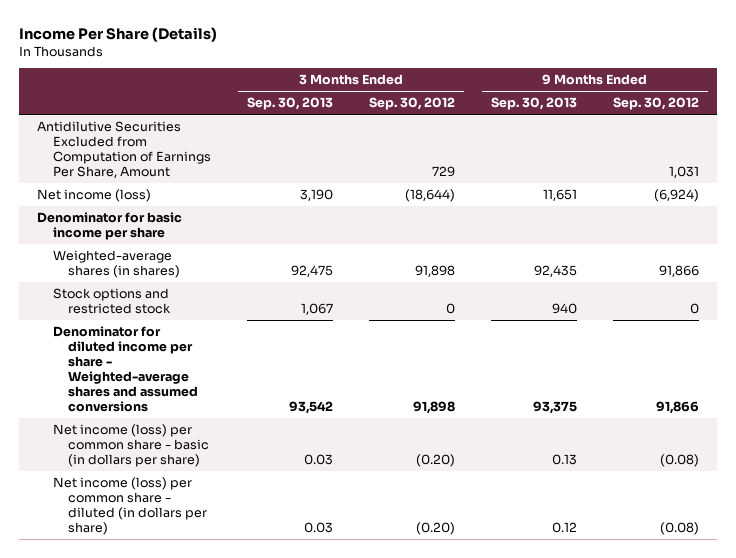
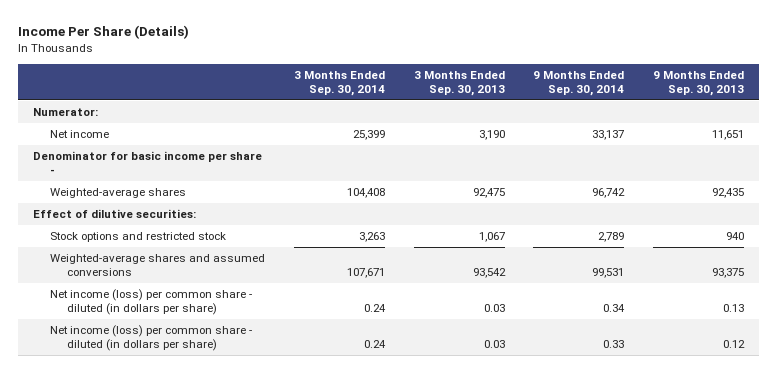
[368,97,455,111] Sep. 30, 2012 -> none
[613,97,700,111] Sep. 30, 2012 -> none
none -> [293,70,385,96] 3 Months Ended Sep. 30, 2014
none -> [533,70,625,96] 9 Months Ended Sep. 30, 2014
[37,121,211,179] Antidilutive Securities Excluded from Computation of Earnings Per Share, Amount -> none
none -> [32,108,98,117] Numerator:
[37,189,152,203] Net income (loss) -> [50,130,110,139] Net income
[37,212,183,241] Denominator for basic income per share -> [32,151,262,175] Denominator for basic income per share -
[52,250,181,279] Weighted-average shares (in shares) -> [50,188,187,199] Weighted-average shares
none -> [32,209,196,219] Effect of dilutive securities:
[52,326,199,413] Denominator for diluted income per share - Weighted-average shares and assumed conversions -> [50,254,266,277] Weighted-average shares and assumed conversions
[52,424,210,468] Net income (loss) per common share - basic (in dollars per share) -> [50,289,253,316] Net income (loss) per common share - diluted (in dollars per share)

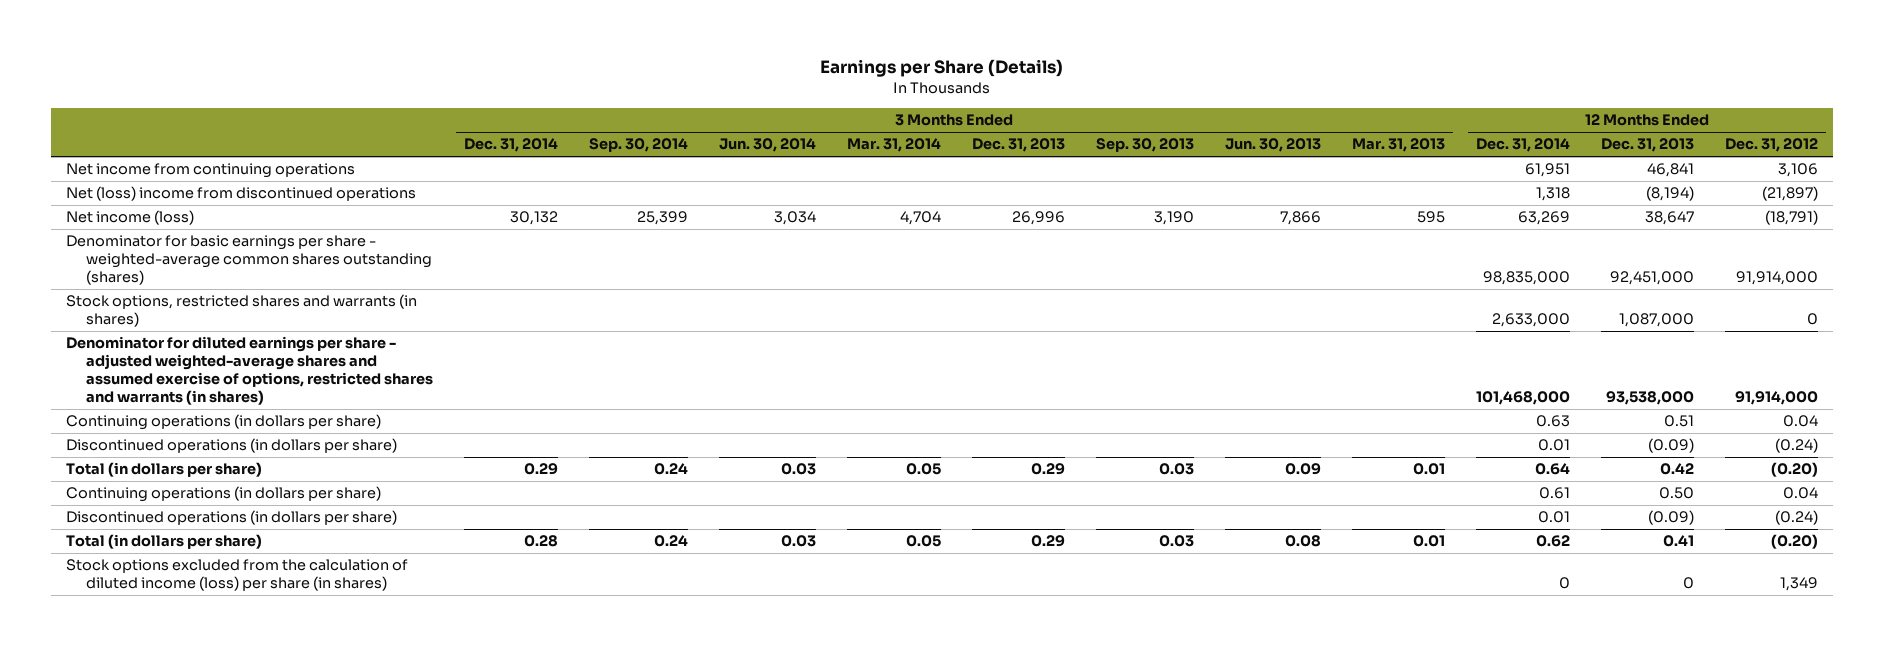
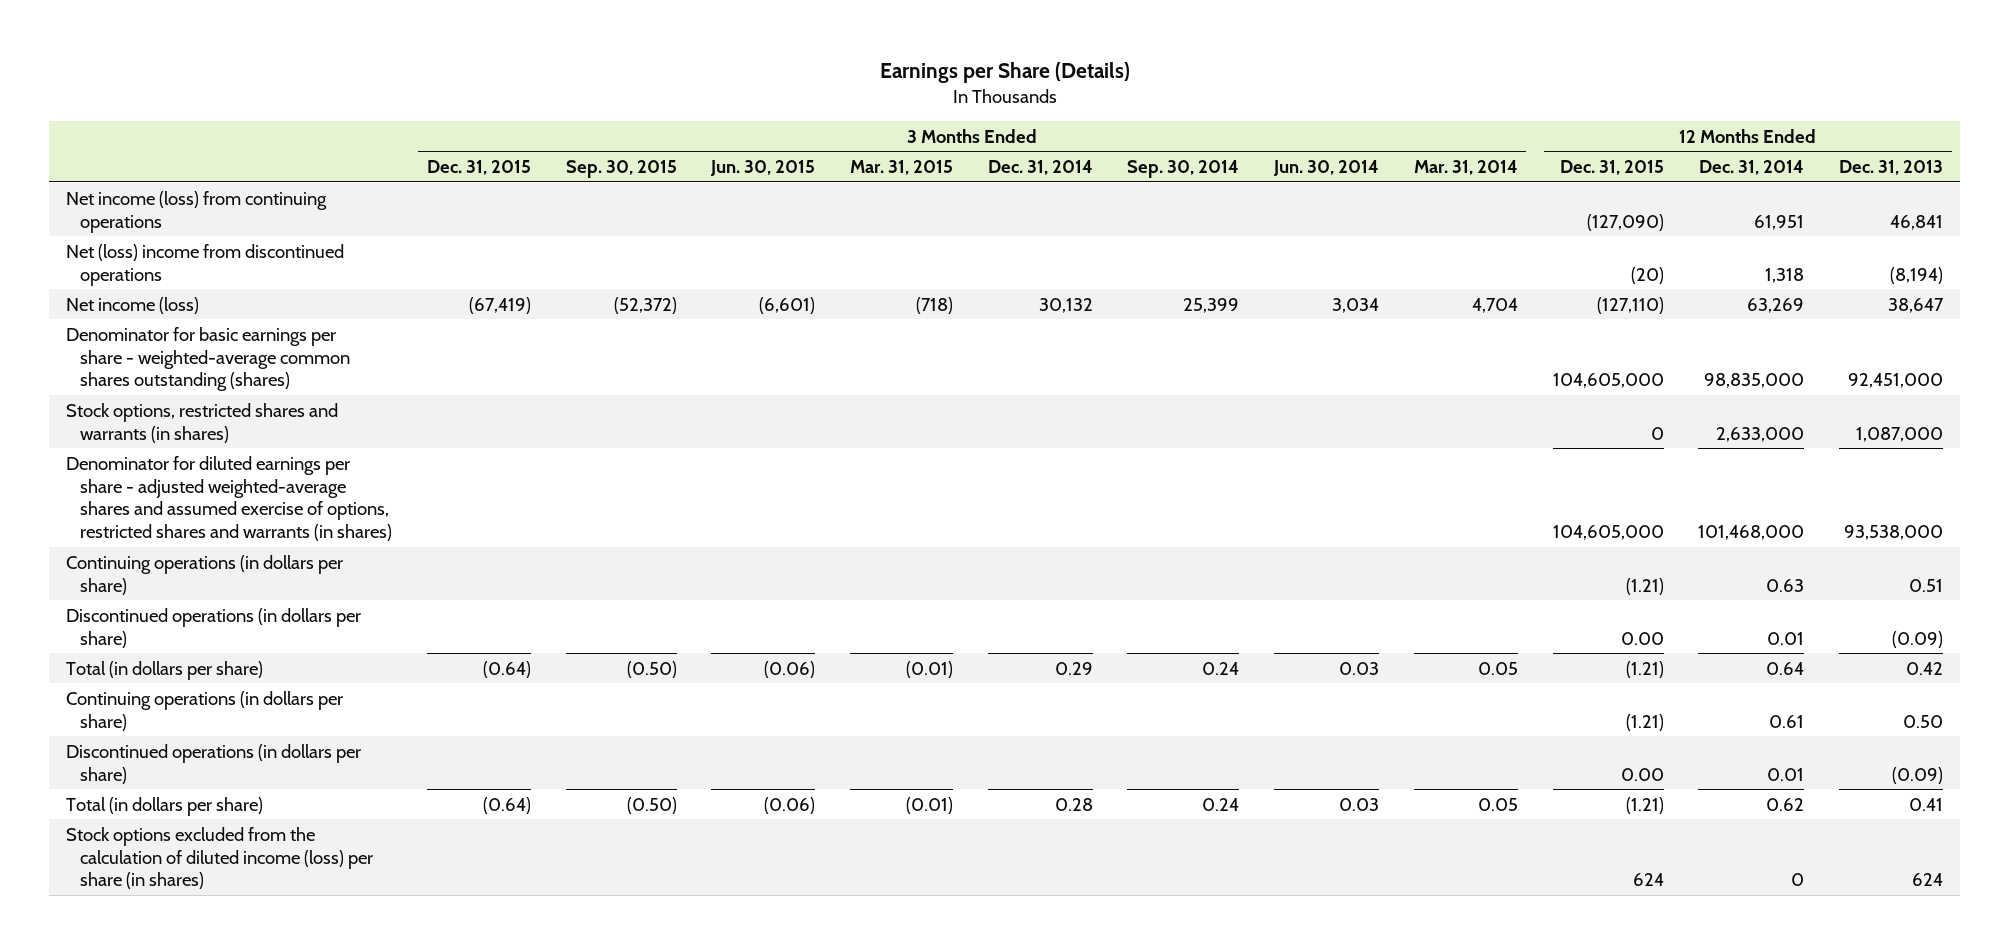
[971,138,1065,153] Dec. 31, 2013 -> none
[1095,138,1194,153] Sep. 30, 2013 -> none
[1224,138,1321,153] Jun. 30, 2013 -> none
[1351,138,1445,153] Mar. 31, 2013 -> none
[1724,138,1818,153] Dec. 31, 2012 -> none
none -> [426,160,531,176] Dec. 31, 2015
none -> [565,160,677,179] Sep. 30, 2015
none -> [710,160,816,177] Jun. 30, 2015
none -> [849,160,953,176] Mar. 31, 2015
none -> [1559,160,1664,176] Dec. 31, 2015
[66,163,356,179] Net income from continuing operations -> [66,190,328,233] Net income (loss) from continuing operations
[1682,577,1694,590] 0 -> [1911,873,1943,887] 624

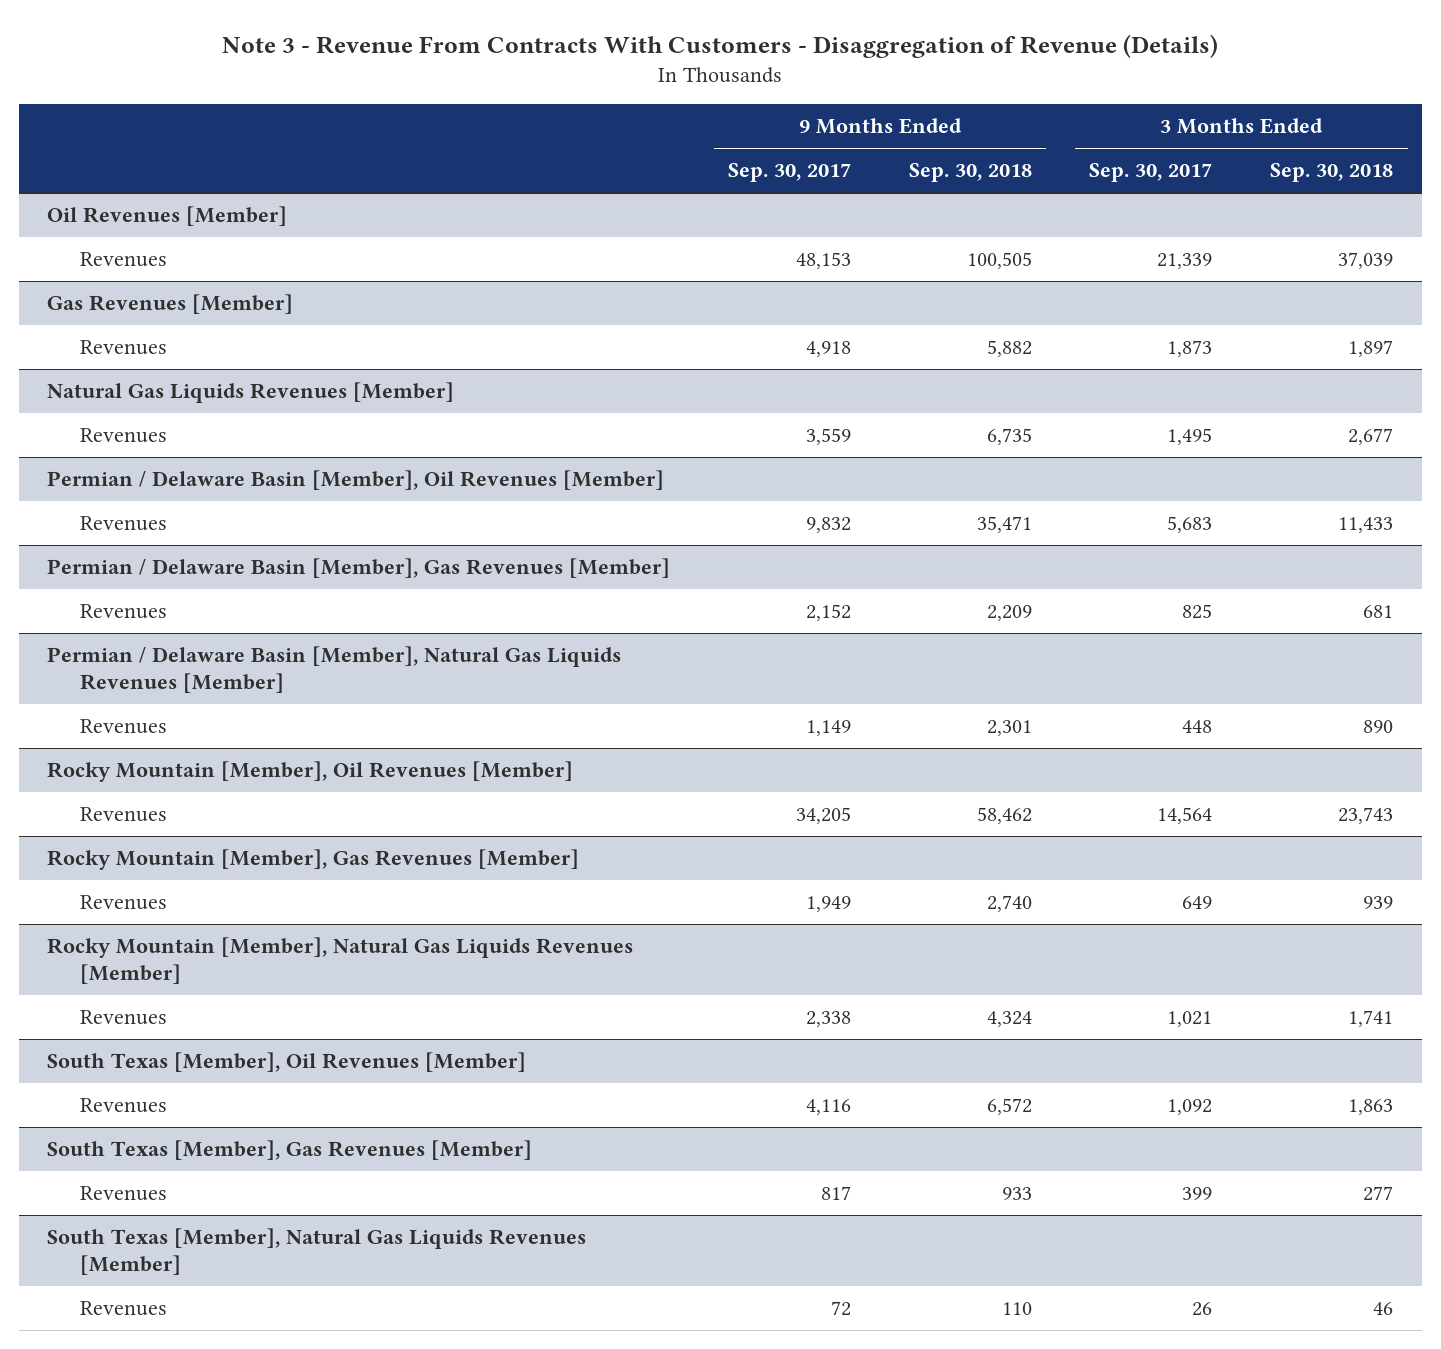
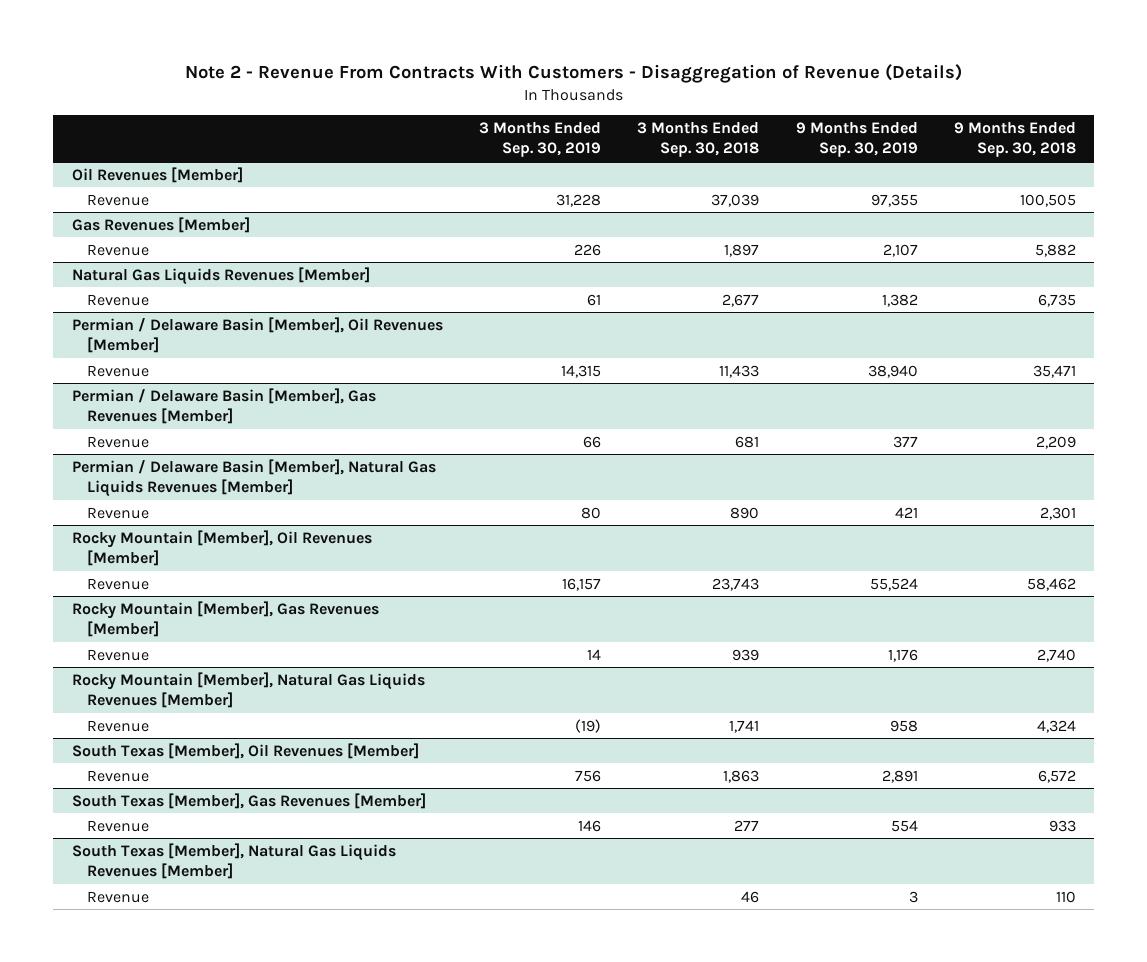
[222,33,1219,58] Note 3 - Revenue From Contracts With Customers - Disaggregation of Revenue (Details) -> [184,64,962,84] Note 2 - Revenue From Contracts With Customers - Disaggregation of Revenue (Details)
[728,163,852,183] Sep. 30, 2017 -> none
[1089,163,1213,183] Sep. 30, 2017 -> none
none -> [478,122,601,158] 3 Months Ended Sep. 30, 2019
none -> [795,122,918,158] 9 Months Ended Sep. 30, 2019
[79,252,167,268] Revenues -> [86,193,149,206] Revenue
[79,340,167,356] Revenues -> [86,243,149,256] Revenue
[79,428,167,444] Revenues -> [86,293,149,306] Revenue
[79,516,167,532] Revenues -> [86,364,149,377] Revenue
[79,604,167,620] Revenues -> [86,435,149,448] Revenue
[79,719,167,735] Revenues -> [86,506,149,519] Revenue
[79,807,167,823] Revenues -> [86,577,149,590] Revenue
[79,895,167,911] Revenues -> [86,648,149,661] Revenue
[79,1010,167,1026] Revenues -> [86,719,149,732] Revenue
[79,1098,167,1114] Revenues -> [86,769,149,782] Revenue
[79,1186,167,1202] Revenues -> [86,819,149,832] Revenue
[79,1301,167,1317] Revenues -> [86,890,149,903] Revenue

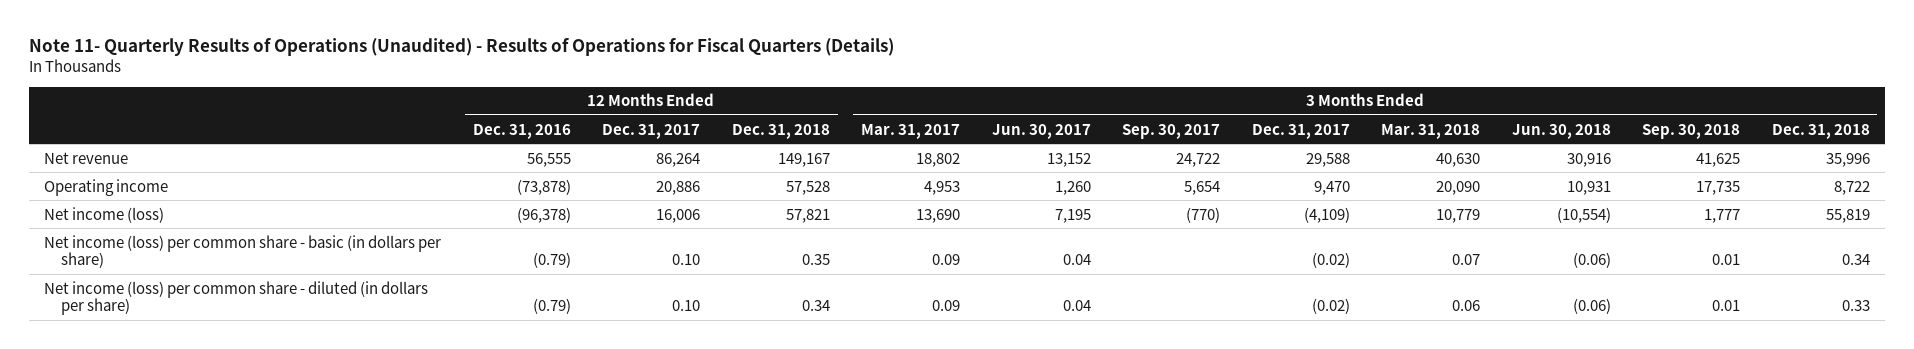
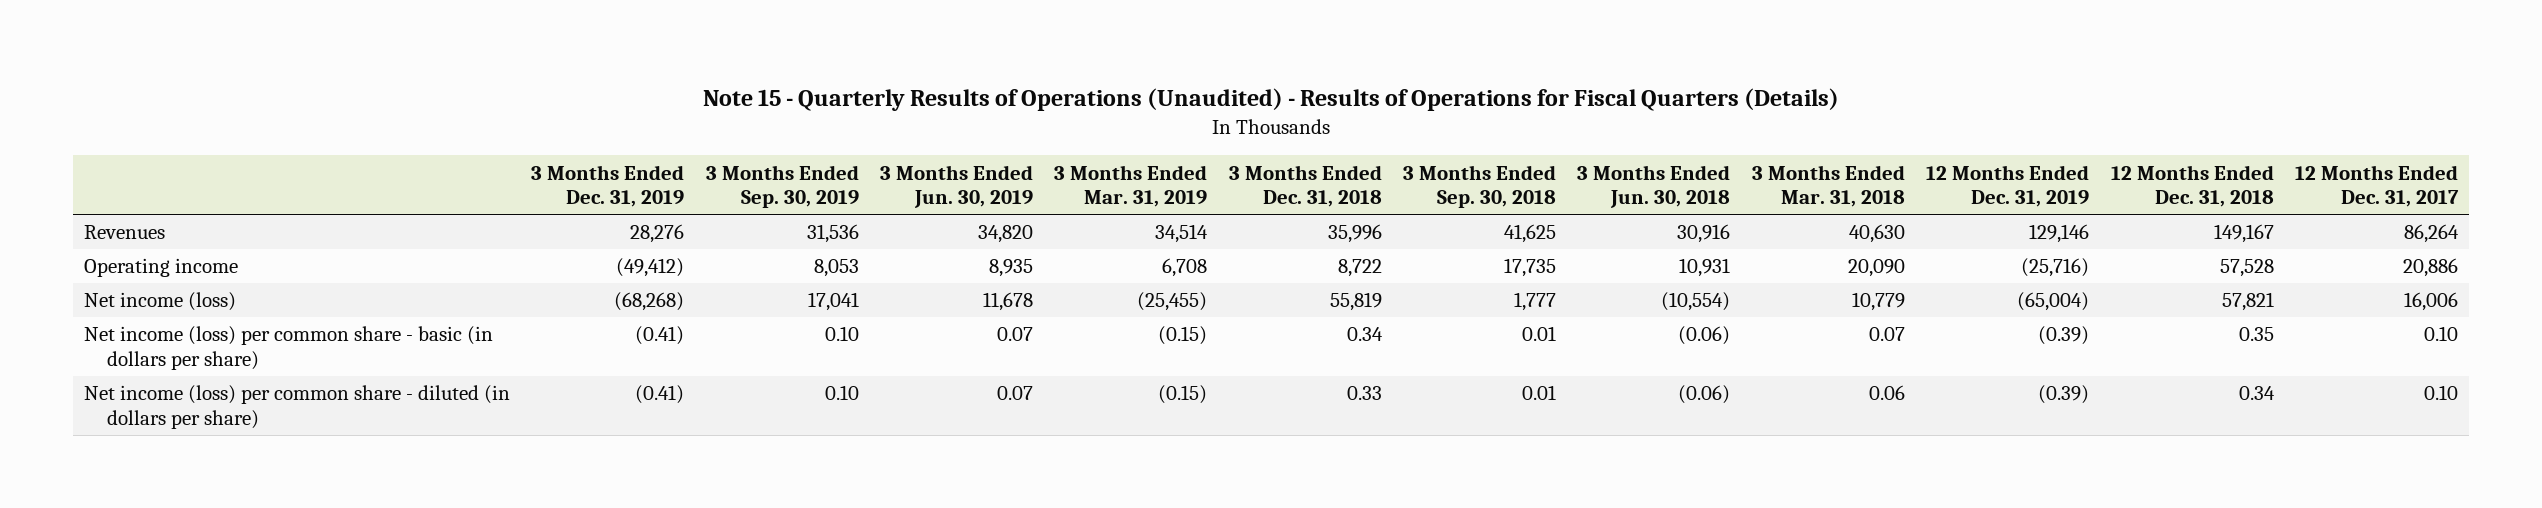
[28,37,894,56] Note 11- Quarterly Results of Operations (Unaudited) - Results of Operations for Fiscal Quarters (Details) -> [702,88,1839,112] Note 15 - Quarterly Results of Operations (Unaudited) - Results of Operations for Fiscal Quarters (Details)
[472,123,571,139] Dec. 31, 2016 -> none
[861,123,961,139] Mar. 31, 2017 -> none
[991,123,1091,139] Jun. 30, 2017 -> none
[1122,123,1221,139] Sep. 30, 2017 -> none
[1251,123,1350,139] Dec. 31, 2017 -> none
none -> [531,164,685,208] 3 Months Ended Dec. 31, 2019
none -> [705,164,859,209] 3 Months Ended Sep. 30, 2019
none -> [880,164,1034,209] 3 Months Ended Jun. 30, 2019
none -> [1054,164,1208,208] 3 Months Ended Mar. 31, 2019
none -> [1926,164,2090,208] 12 Months Ended Dec. 31, 2019
[44,151,129,164] Net revenue -> [84,225,166,240] Revenues

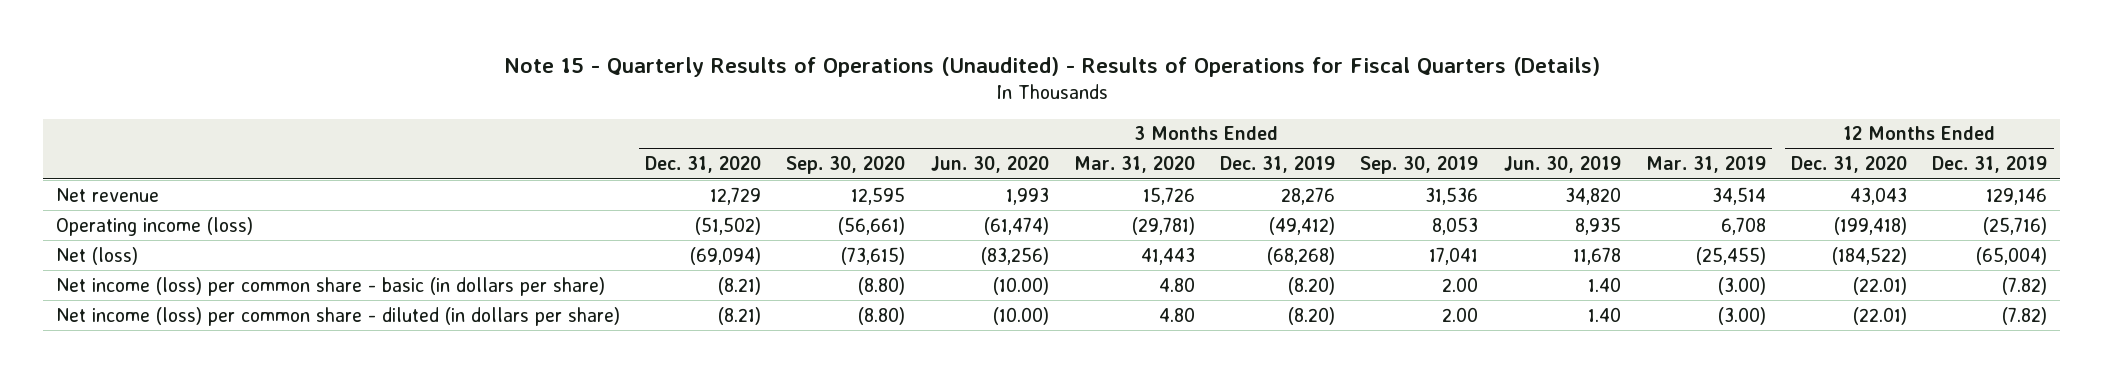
[1228,164,1382,208] 3 Months Ended Dec. 31, 2018 -> none
[1403,164,1557,209] 3 Months Ended Sep. 30, 2018 -> none
[1577,164,1731,209] 3 Months Ended Jun. 30, 2018 -> none
[1751,164,1905,208] 3 Months Ended Mar. 31, 2018 -> none
[2110,164,2274,208] 12 Months Ended Dec. 31, 2018 -> none
[2294,164,2459,208] 12 Months Ended Dec. 31, 2017 -> none
none -> [645,156,762,174] Dec. 31, 2020
none -> [786,156,906,175] Sep. 30, 2020
none -> [930,156,1049,174] Jun. 30, 2020
none -> [1073,156,1195,174] Mar. 31, 2020
none -> [1791,156,1908,174] Dec. 31, 2020
[84,225,166,240] Revenues -> [55,187,159,202] Net revenue
[84,258,239,278] Operating income -> [55,216,253,236] Operating income (loss)
[84,292,237,312] Net income (loss) -> [55,246,138,265] Net (loss)
[635,326,685,346] (0.41) -> [1288,276,1336,295] (8.20)
[824,326,859,342] 0.10 -> [1442,276,1479,292] 2.00
[997,327,1034,342] 0.07 -> [1587,276,1621,292] 1.40
[1158,326,1208,346] (0.15) -> [1717,276,1766,295] (3.00)
[2038,326,2090,346] (0.39) -> [2002,276,2048,295] (7.82)
[635,385,685,405] (0.41) -> [1288,306,1336,325] (8.20)
[824,385,859,401] 0.10 -> [1442,306,1479,322] 2.00
[997,386,1034,401] 0.07 -> [1587,306,1621,322] 1.40
[1158,385,1208,405] (0.15) -> [1717,306,1766,325] (3.00)
[2038,385,2090,405] (0.39) -> [2002,306,2048,325] (7.82)

